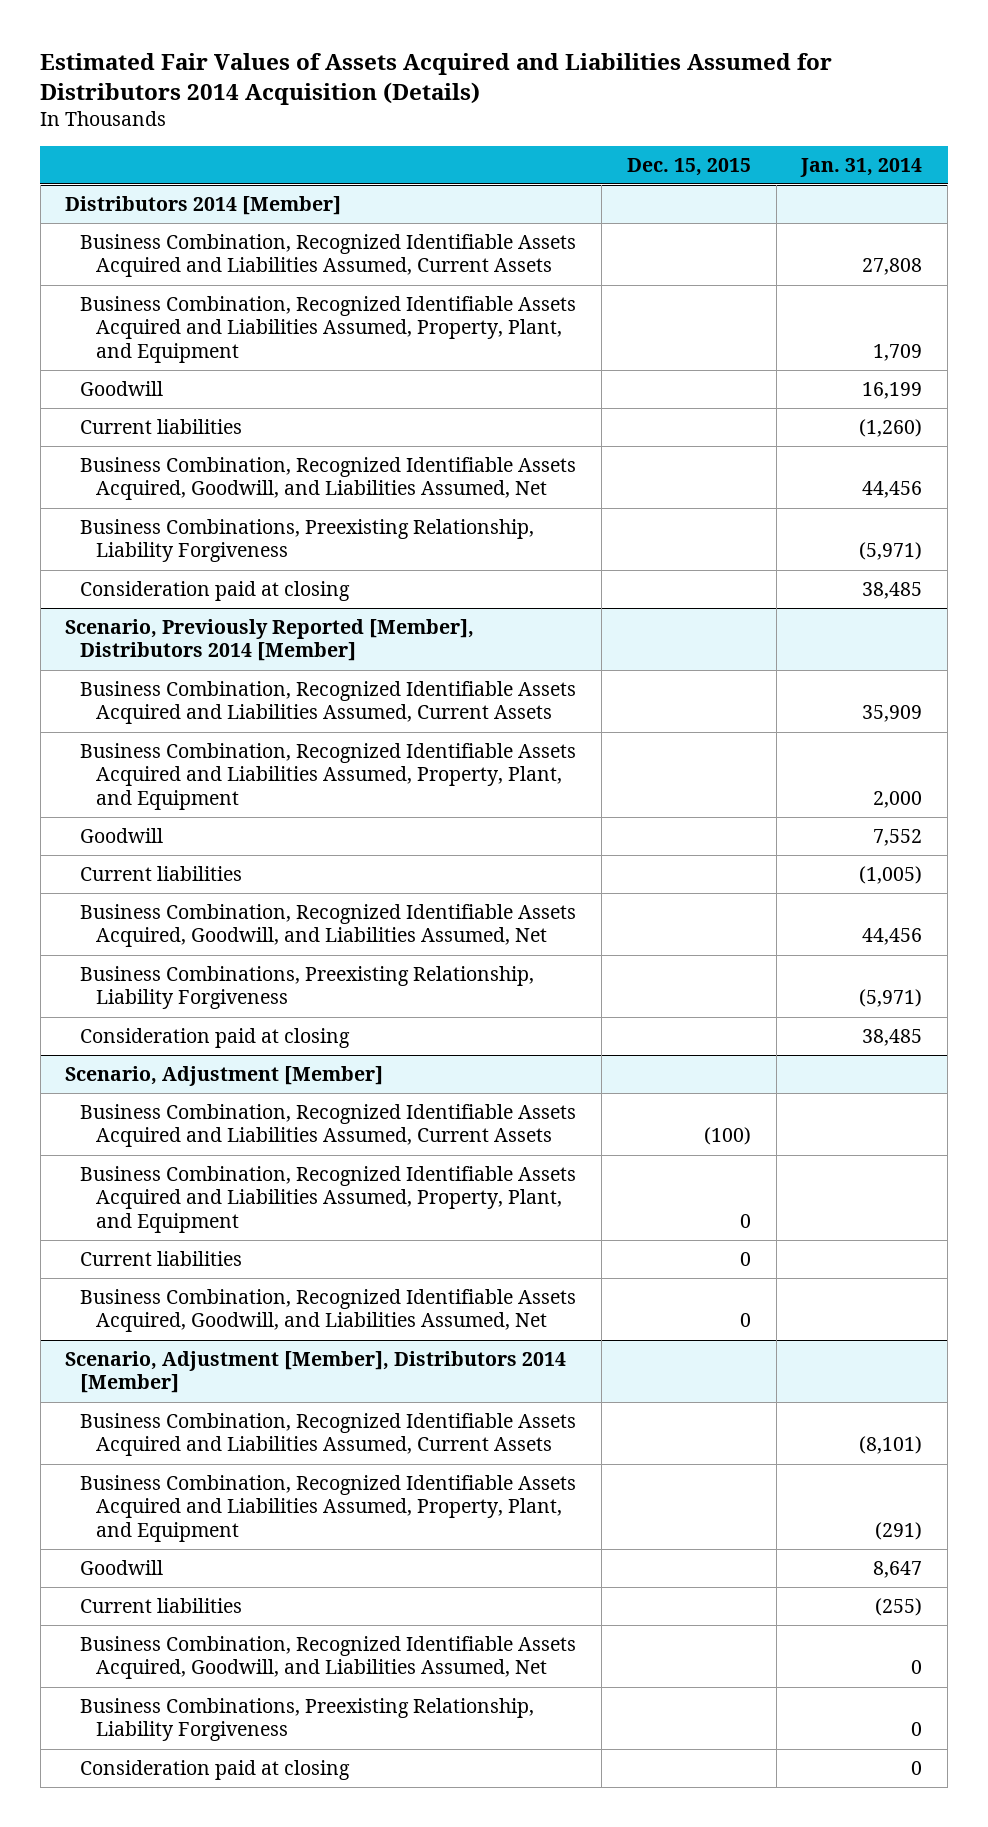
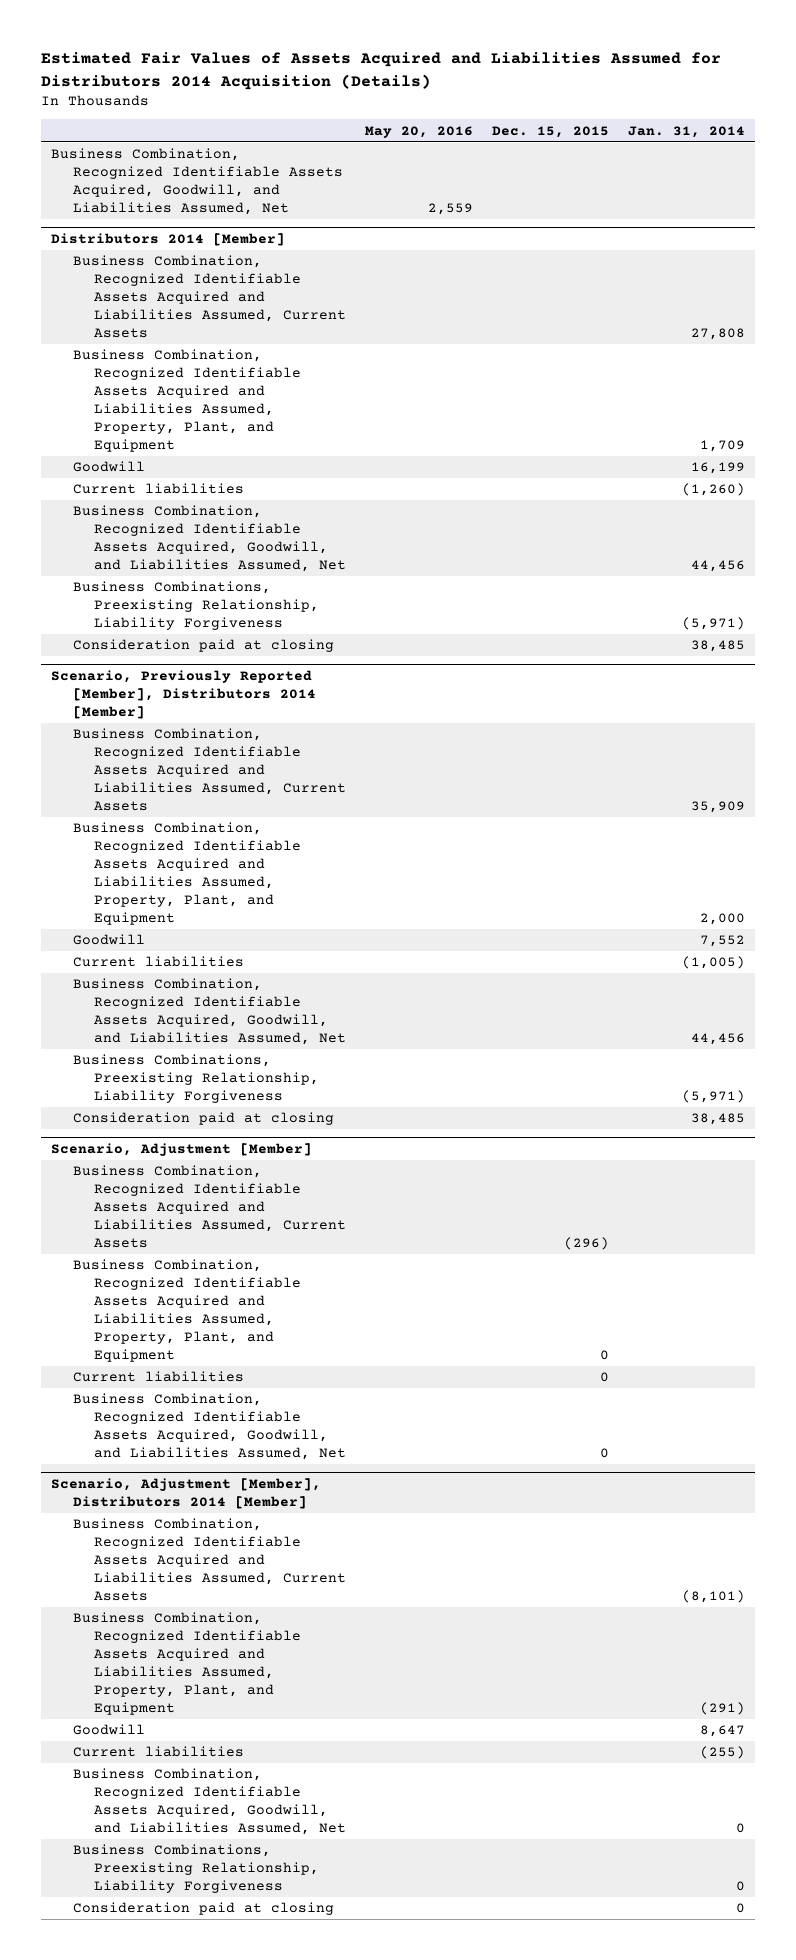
none -> [365,125,474,138] May 20, 2016
none -> [50,148,343,216] Business Combination, Recognized Identifiable Assets Acquired, Goodwill, and Liabilities Assumed, Net
[703,1127,751,1146] (100) -> [564,1237,610,1251] (296)

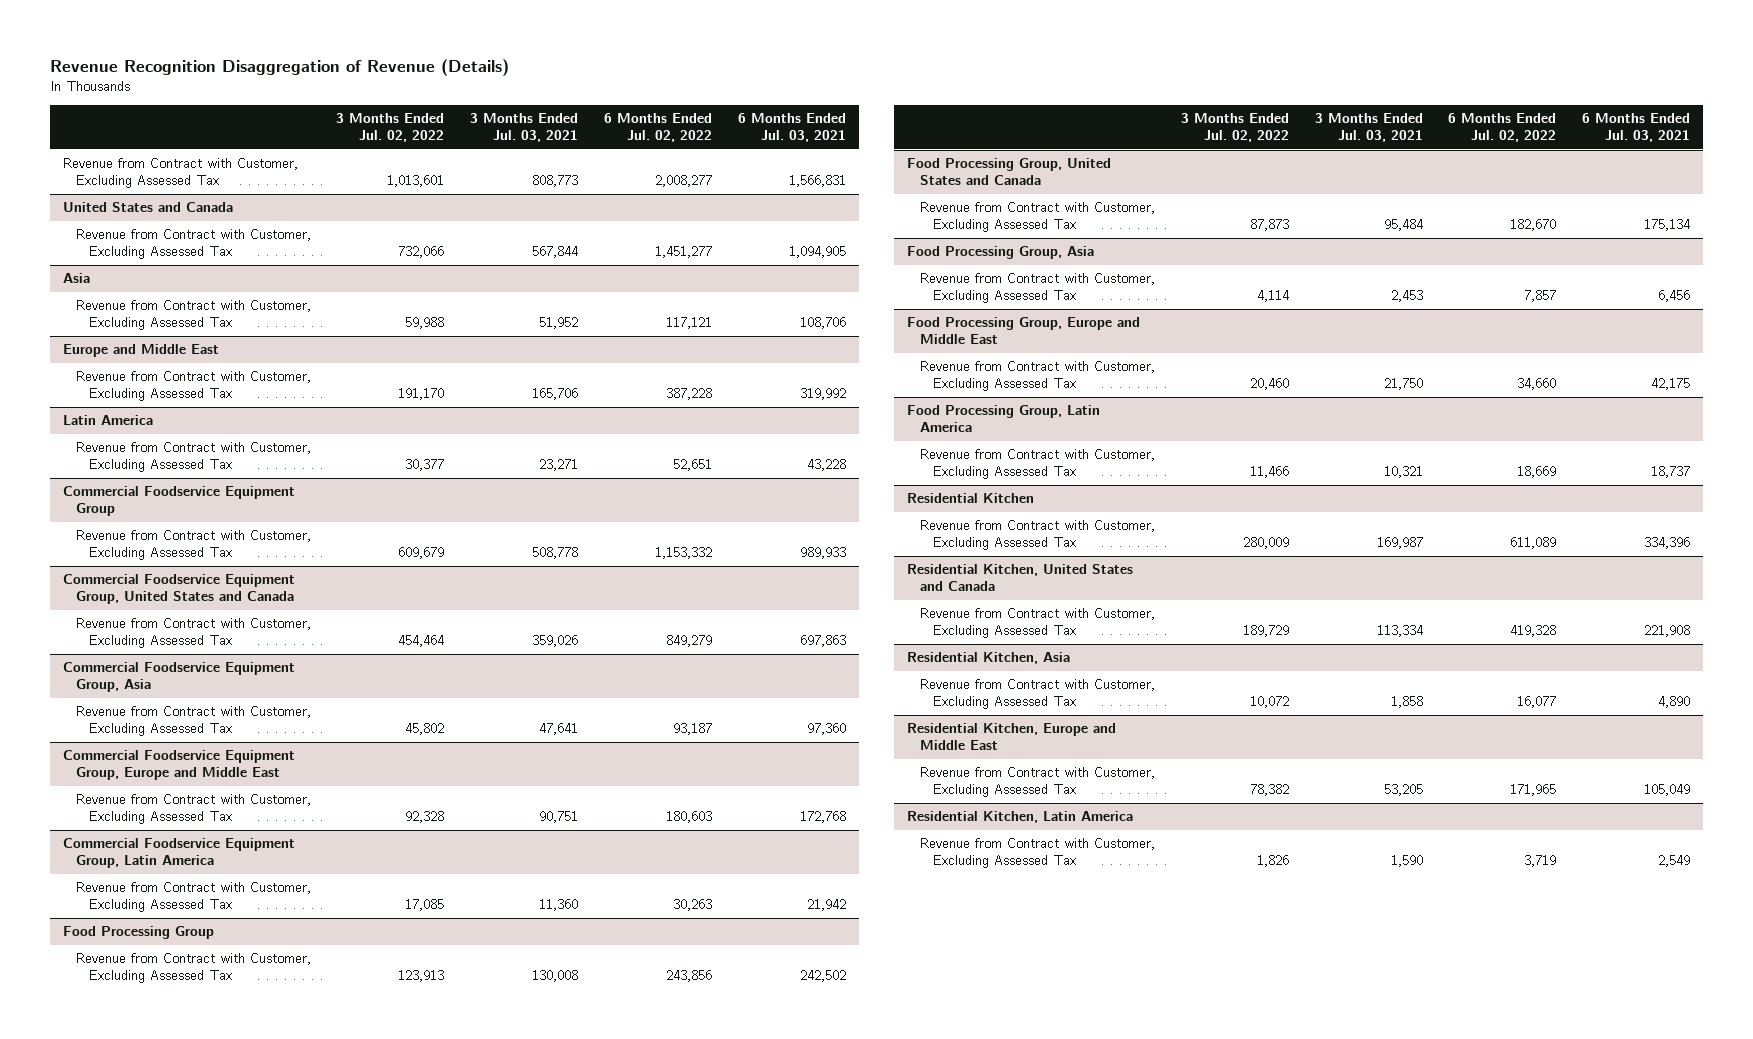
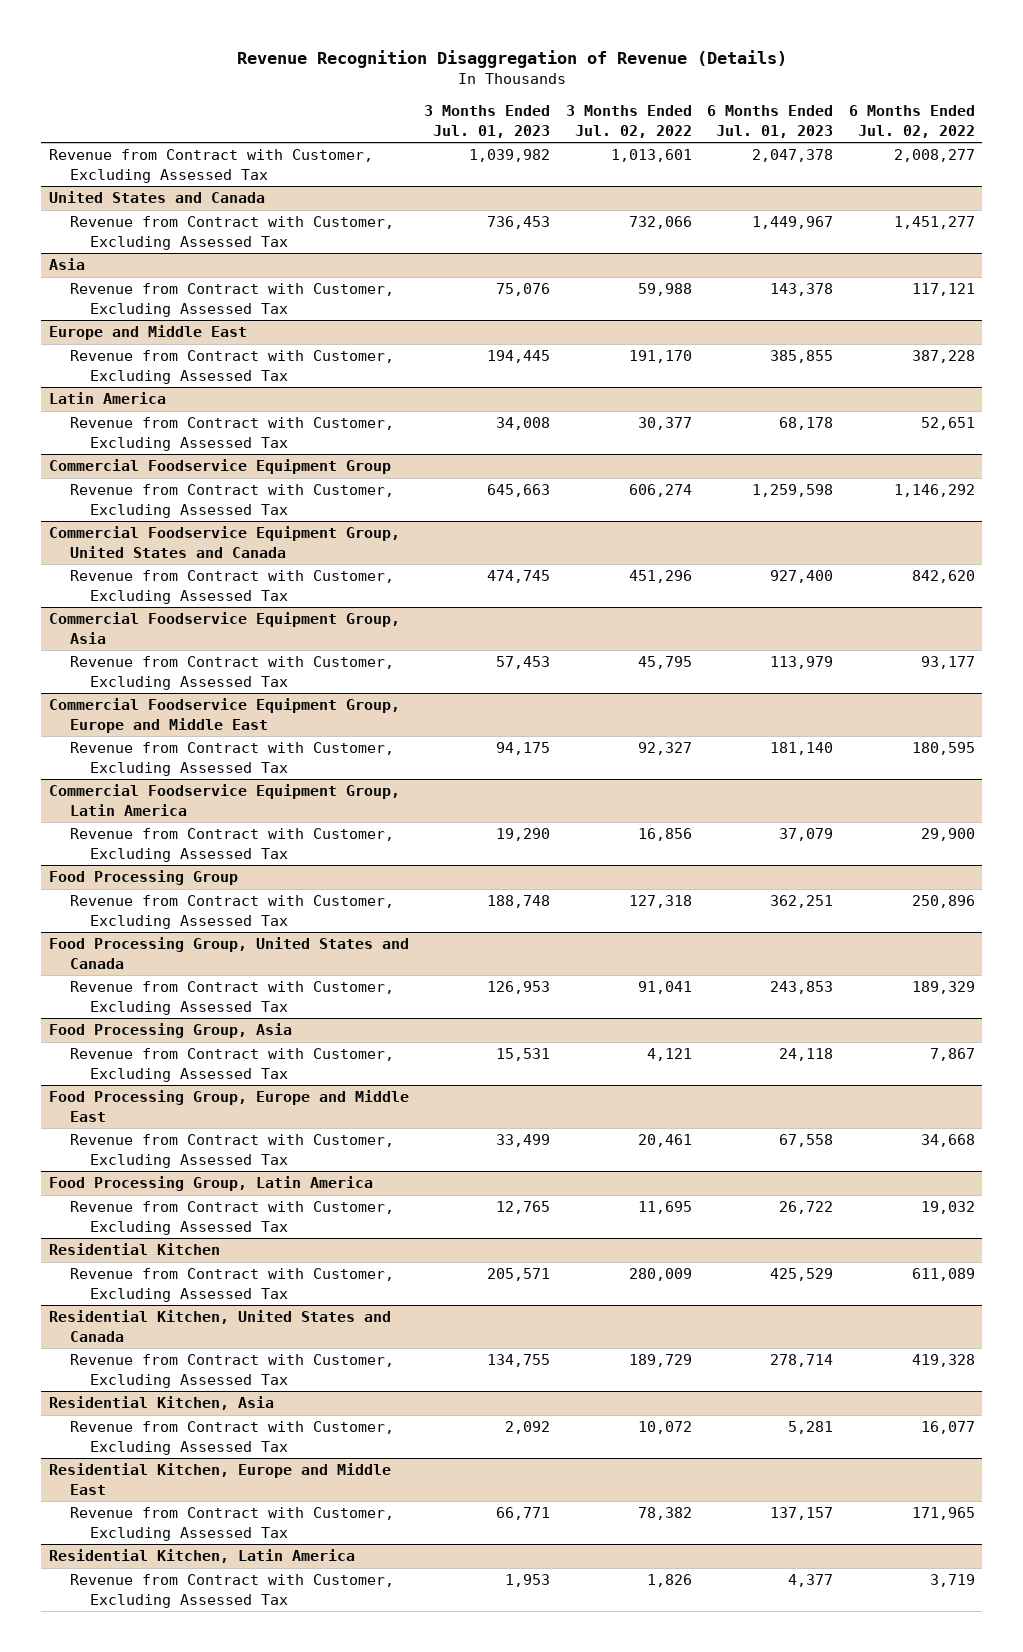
[470,113,579,143] 3 Months Ended Jul. 03, 2021 -> none
[737,113,846,143] 6 Months Ended Jul. 03, 2021 -> none
none -> [424,105,551,138] 3 Months Ended Jul. 01, 2023
none -> [707,105,834,138] 6 Months Ended Jul. 01, 2023
[398,547,445,560] 609,679 -> [628,484,692,498] 606,274
[654,547,712,560] 1,153,332 -> [893,484,975,498] 1,146,292
[398,635,445,648] 454,464 -> [628,570,692,584] 451,296
[665,635,712,648] 849,279 -> [911,570,975,584] 842,620
[405,723,445,736] 45,802 -> [637,656,692,670] 45,795
[672,723,712,736] 93,187 -> [920,656,975,670] 93,177
[405,811,445,824] 92,328 -> [637,742,692,756] 92,327
[665,811,712,824] 180,603 -> [911,742,975,756] 180,595
[405,899,445,912] 17,085 -> [637,828,692,842] 16,856
[672,899,712,912] 30,263 -> [920,828,975,842] 29,900
[398,970,445,983] 123,913 -> [628,895,692,909] 127,318
[665,970,712,983] 243,856 -> [911,895,975,909] 250,896
[1249,219,1289,232] 87,873 -> [637,981,692,995] 91,041
[1510,219,1557,232] 182,670 -> [911,981,975,995] 189,329
[1256,290,1289,303] 4,114 -> [646,1048,692,1062] 4,121
[1524,290,1557,303] 7,857 -> [929,1048,975,1062] 7,867
[1249,378,1289,391] 20,460 -> [637,1134,692,1148] 20,461
[1517,378,1557,391] 34,660 -> [920,1134,975,1148] 34,668
[1249,466,1289,479] 11,466 -> [637,1201,692,1215] 11,695
[1517,466,1557,479] 18,669 -> [920,1201,975,1215] 19,032

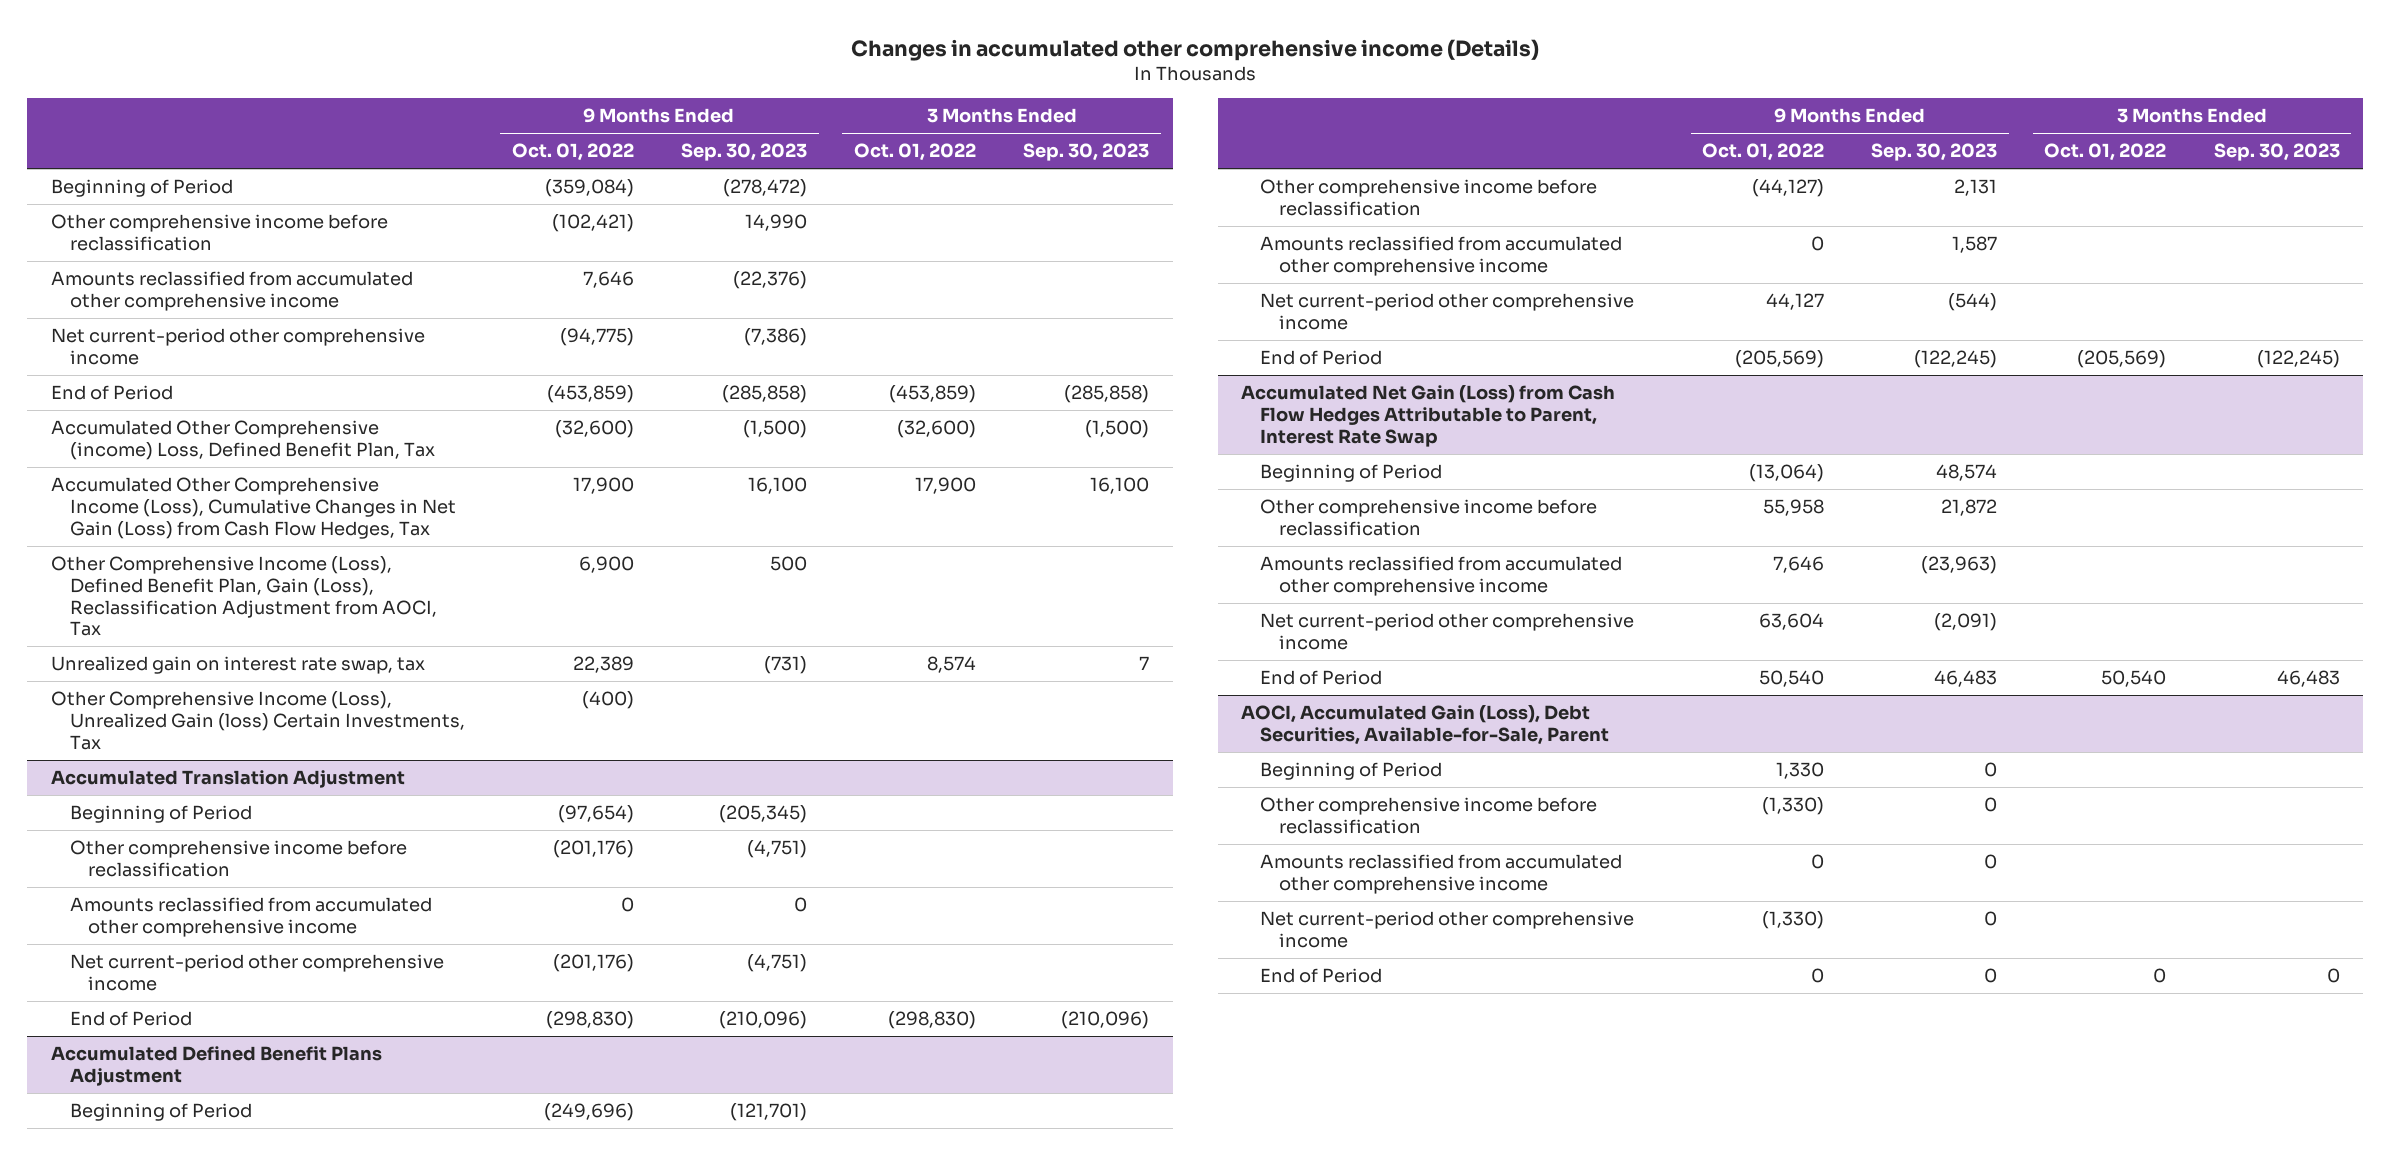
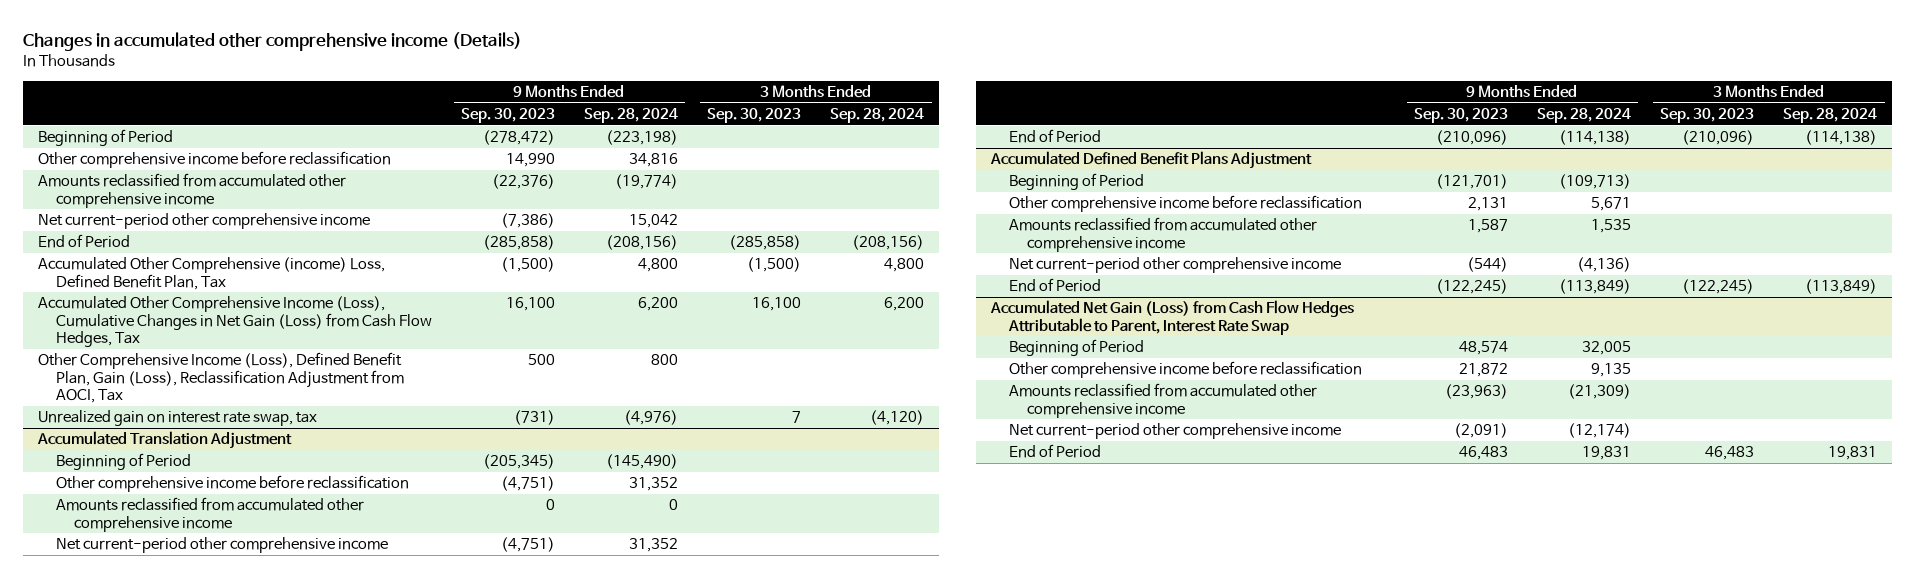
[511,143,634,162] Oct. 01, 2022 -> none
[854,143,977,162] Oct. 01, 2022 -> none
none -> [584,107,679,123] Sep. 28, 2024
none -> [830,107,925,123] Sep. 28, 2024
[51,691,465,750] Other Comprehensive Income (Loss), Unrealized Gain (loss) Certain Investments, Tax -> none
[1241,705,1610,745] AOCI, Accumulated Gain (Loss), Debt Securities, Available-for-Sale, Parent -> none
[1260,762,1443,781] Beginning of Period -> none
[1260,797,1598,834] Other comprehensive income before reclassification -> none
[1260,854,1623,894] Amounts reclassified from accumulated other comprehensive income -> none
[1260,911,1635,948] Net current-period other comprehensive income -> none
[1260,968,1383,984] End of Period -> none

